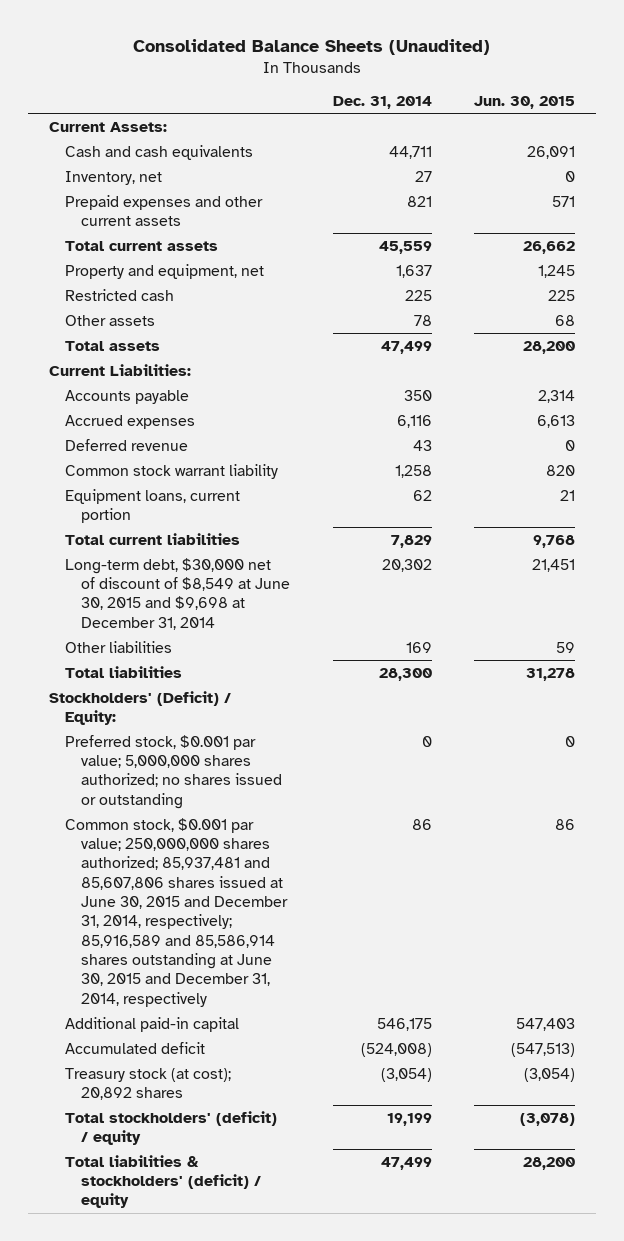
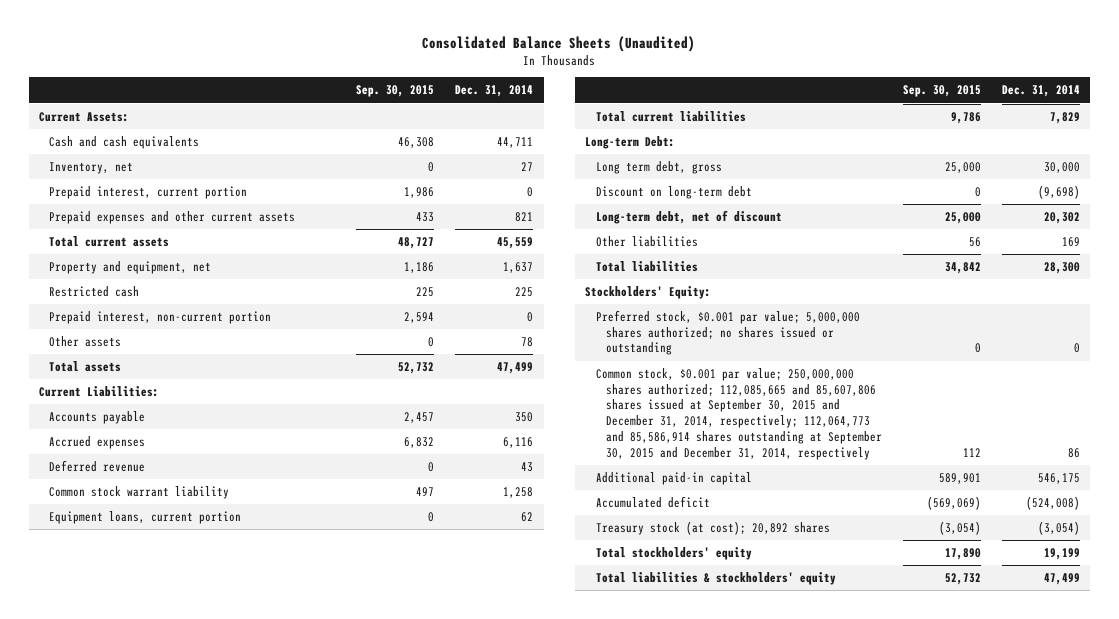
[473,95,575,109] Jun. 30, 2015 -> none
none -> [356,85,435,98] Sep. 30, 2015
none -> [49,186,248,200] Prepaid interest, current portion
none -> [49,311,272,325] Prepaid interest, non-current portion
none -> [585,136,676,150] Long-term Debt:
none -> [595,161,722,175] Long term debt, gross
none -> [595,186,752,200] Discount on long-term debt
[65,557,291,630] Long-term debt, $30,000 net of discount of $8,549 at June 30, 2015 and $9,698 at December 31, 2014 -> [595,210,782,225] Long-term debt, net of discount
[49,690,232,726] Stockholders' (Deficit) / Equity: -> [585,286,712,300] Stockholders' Equity:
[65,817,289,1007] Common stock, $0.001 par value; 250,000,000 shares authorized; 85,937,481 and 85,607,806 shares issued at June 30, 2015 and December 31, 2014, respectively; 85,916,589 and 85,586,914 shares outstanding at June 30, 2015 and December 31, 2014, respectively -> [595,368,882,460] Common stock, $0.001 par value; 250,000,000 shares authorized; 112,085,665 and 85,607,806 shares issued at September 30, 2015 and December 31, 2014, respectively; 112,064,773 and 85,586,914 shares outstanding at September 30, 2015 and December 31, 2014, respectively
[65,1110,278,1146] Total stockholders' (deficit) / equity -> [595,547,752,561] Total stockholders' equity
[65,1154,262,1209] Total liabilities & stockholders' (deficit) / equity -> [595,572,836,586] Total liabilities & stockholders' equity

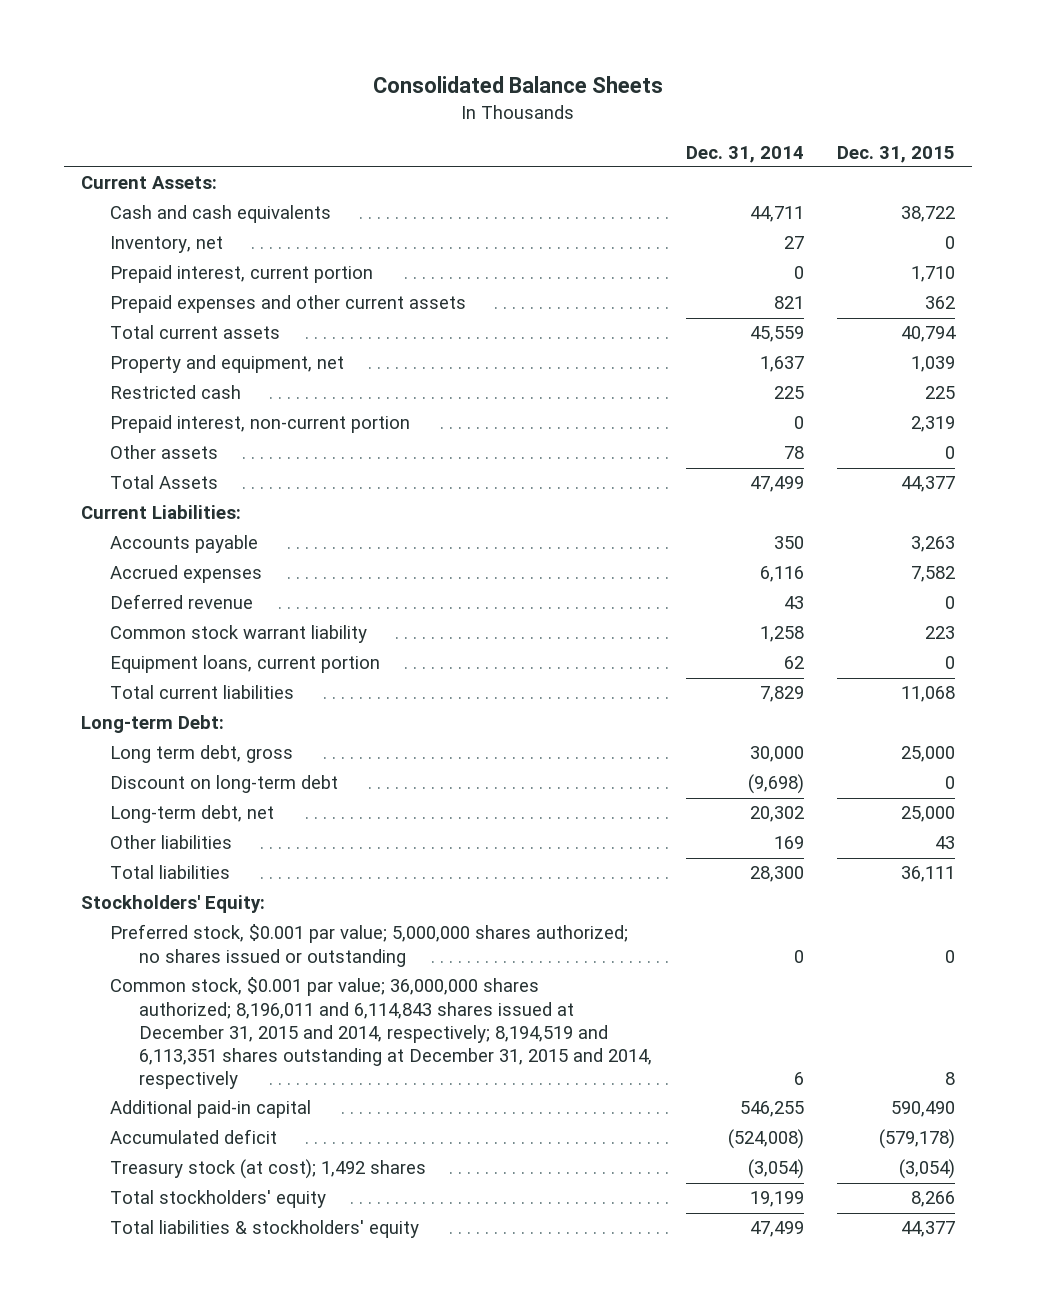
[422,36,696,53] Consolidated Balance Sheets (Unaudited) -> [373,76,664,94] Consolidated Balance Sheets
[356,85,435,98] Sep. 30, 2015 -> none
none -> [837,145,956,163] Dec. 31, 2015
[49,361,122,373] Total assets -> [110,475,219,490] Total Assets
[595,210,782,225] Long-term debt, net of discount -> [110,805,275,824] Long-term debt, net
[595,368,882,460] Common stock, $0.001 par value; 250,000,000 shares authorized; 112,085,665 and 85,607,806 shares issued at September 30, 2015 and December 31, 2014, respectively; 112,064,773 and 85,586,914 shares outstanding at September 30, 2015 and December 31, 2014, respectively -> [110,977,652,1090] Common stock, $0.001 par value; 36,000,000 shares authorized; 8,196,011 and 6,114,843 shares issued at December 31, 2015 and 2014, respectively; 8,194,519 and 6,113,351 shares outstanding at December 31, 2015 and 2014, respectively
[1067,447,1080,458] 86 -> [793,1072,804,1086] 6
[1037,473,1080,485] 546,175 -> [739,1101,804,1118] 546,255
[595,521,830,536] Treasury stock (at cost); 20,892 shares -> [110,1159,427,1180] Treasury stock (at cost); 1,492 shares

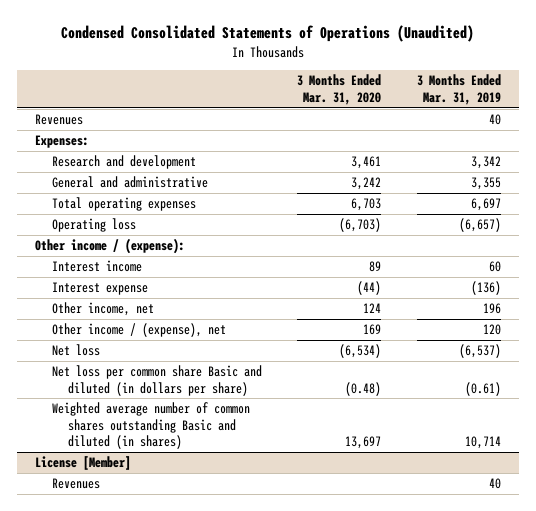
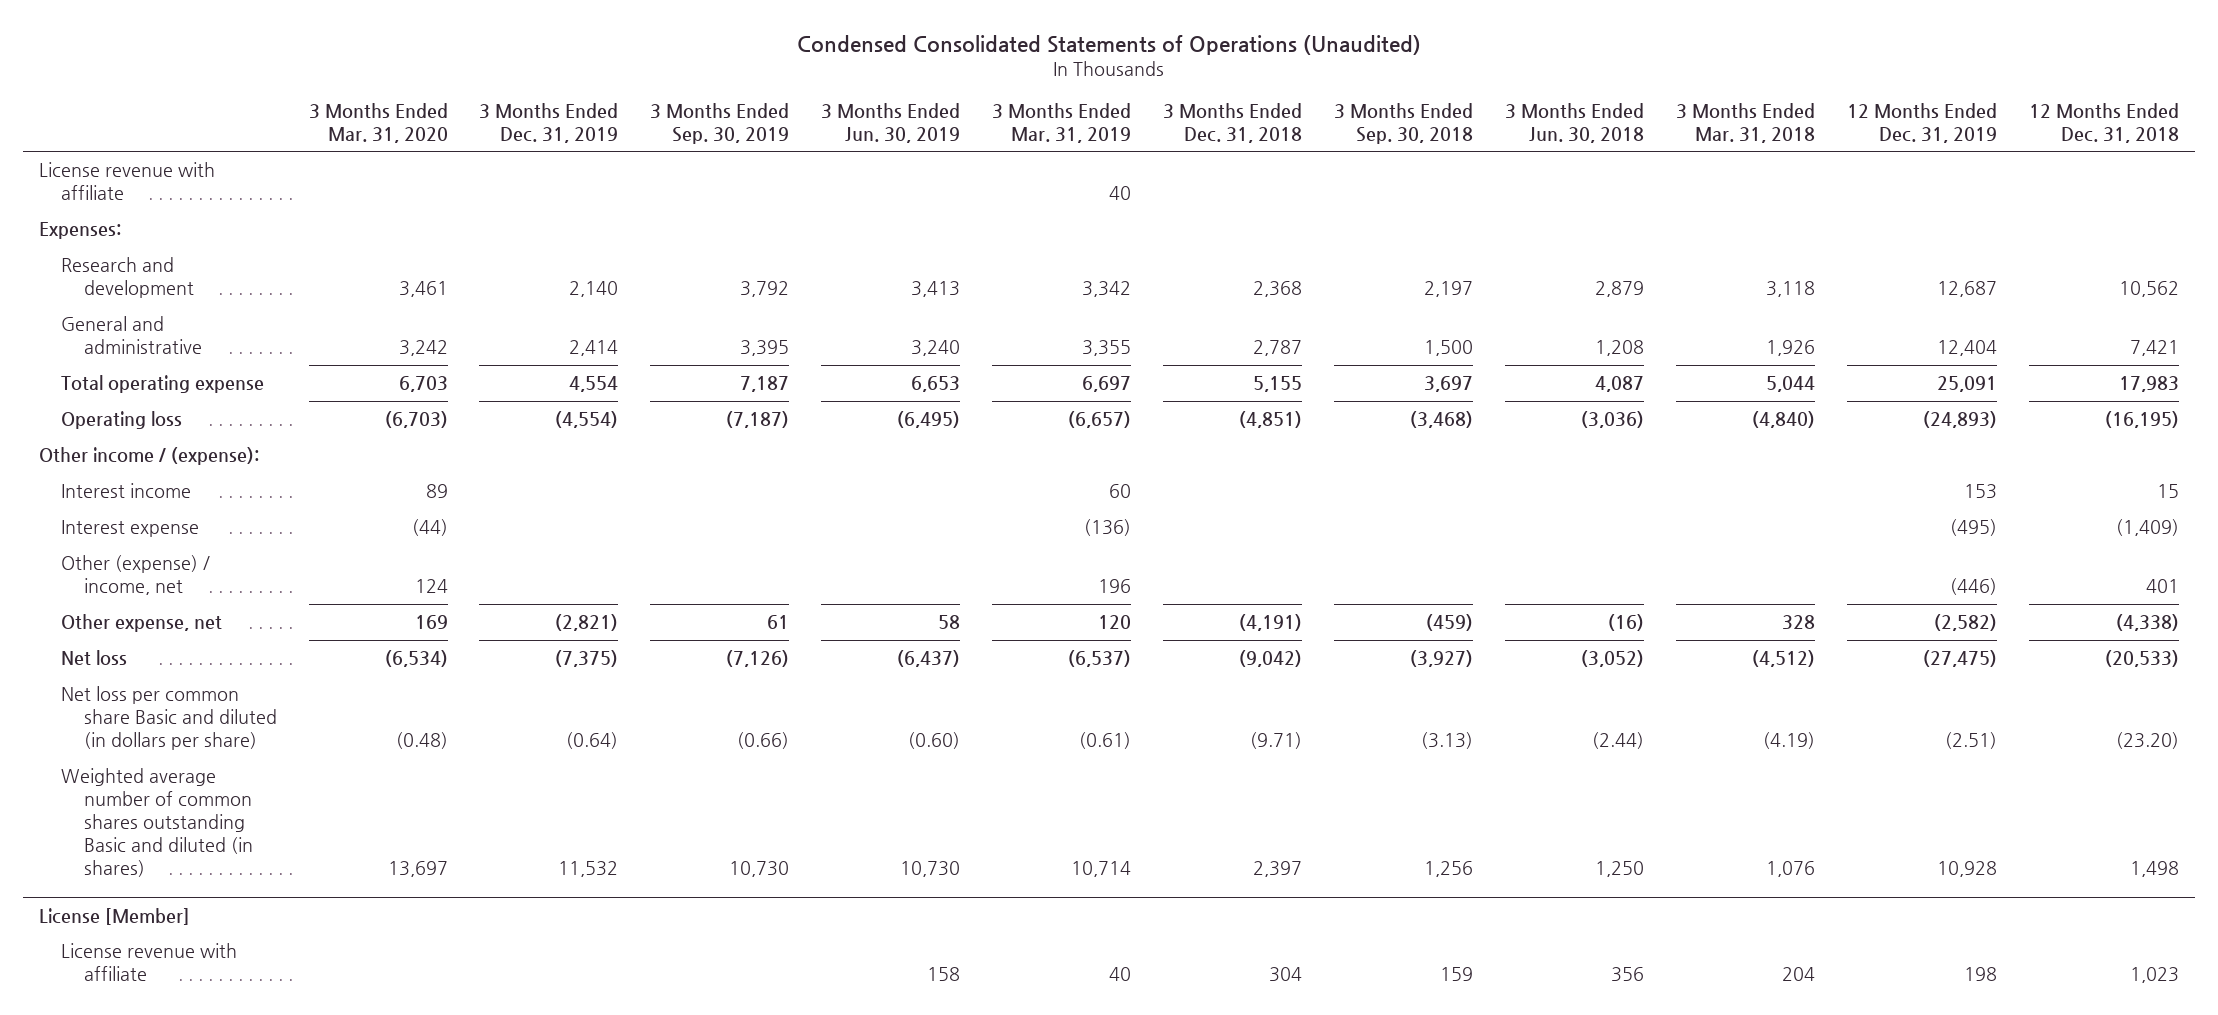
none -> [479,102,619,143] 3 Months Ended Dec. 31, 2019
none -> [650,102,790,144] 3 Months Ended Sep. 30, 2019
none -> [821,102,961,143] 3 Months Ended Jun. 30, 2019
none -> [1163,102,1303,143] 3 Months Ended Dec. 31, 2018
none -> [1334,102,1474,144] 3 Months Ended Sep. 30, 2018
none -> [1505,102,1645,143] 3 Months Ended Jun. 30, 2018
none -> [1676,102,1816,143] 3 Months Ended Mar. 31, 2018
none -> [1847,102,1998,143] 12 Months Ended Dec. 31, 2019
none -> [2028,102,2179,143] 12 Months Ended Dec. 31, 2018
[35,114,84,126] Revenues -> [39,162,216,201] License revenue with affiliate
[51,197,196,212] Total operating expenses -> [61,375,265,394] Total operating expense
[51,302,154,317] Other income, net -> [61,555,211,596] Other (expense) / income, net
[51,323,226,338] Other income / (expense), net -> [61,614,223,633] Other expense, net
[51,478,100,490] Revenues -> [61,943,238,982] License revenue with affiliate

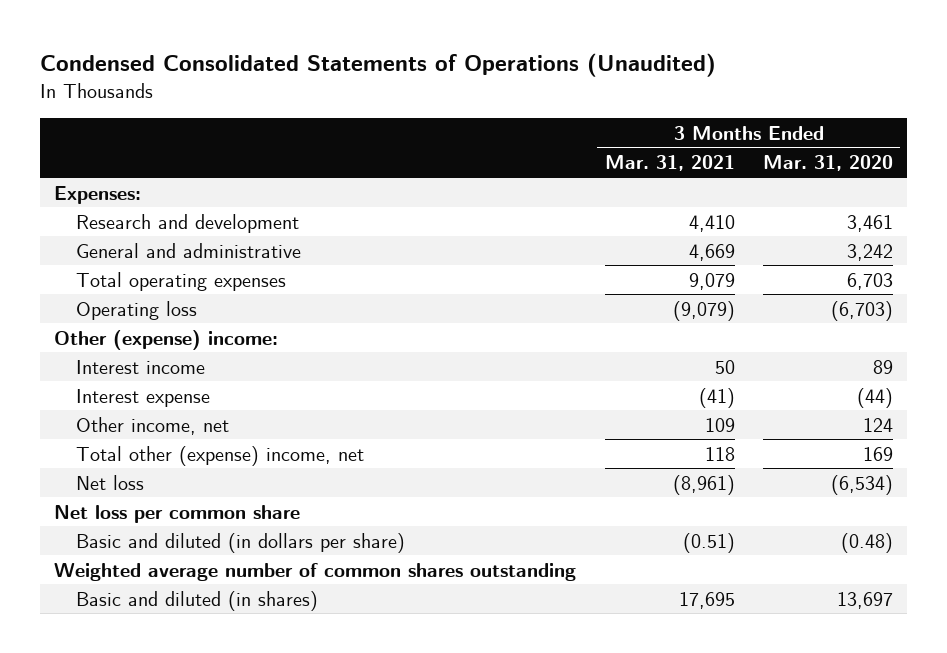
[479,102,619,143] 3 Months Ended Dec. 31, 2019 -> none
[650,102,790,144] 3 Months Ended Sep. 30, 2019 -> none
[821,102,961,143] 3 Months Ended Jun. 30, 2019 -> none
[992,102,1132,143] 3 Months Ended Mar. 31, 2019 -> none
[1163,102,1303,143] 3 Months Ended Dec. 31, 2018 -> none
[1334,102,1474,144] 3 Months Ended Sep. 30, 2018 -> none
[1505,102,1645,143] 3 Months Ended Jun. 30, 2018 -> none
[1676,102,1816,143] 3 Months Ended Mar. 31, 2018 -> none
[1847,102,1998,143] 12 Months Ended Dec. 31, 2019 -> none
[2028,102,2179,143] 12 Months Ended Dec. 31, 2018 -> none
none -> [604,155,735,172] Mar. 31, 2021
[39,162,216,201] License revenue with affiliate -> none
[61,375,265,394] Total operating expense -> [76,271,287,291] Total operating expenses
[39,447,260,466] Other income / (expense): -> [54,329,279,350] Other (expense) income:
[61,555,211,596] Other (expense) / income, net -> [76,416,230,435] Other income, net
[61,614,223,633] Other expense, net -> [76,445,365,466] Total other (expense) income, net
[39,907,191,925] License [Member] -> none
[61,943,238,982] License revenue with affiliate -> none
none -> [54,504,301,523] Net loss per common share
[61,686,277,751] Net loss per common share Basic and diluted (in dollars per share) -> [76,532,406,553] Basic and diluted (in dollars per share)
none -> [54,562,577,581] Weighted average number of common shares outstanding
[61,768,253,878] Weighted average number of common shares outstanding Basic and diluted (in shares) -> [76,590,319,611] Basic and diluted (in shares)

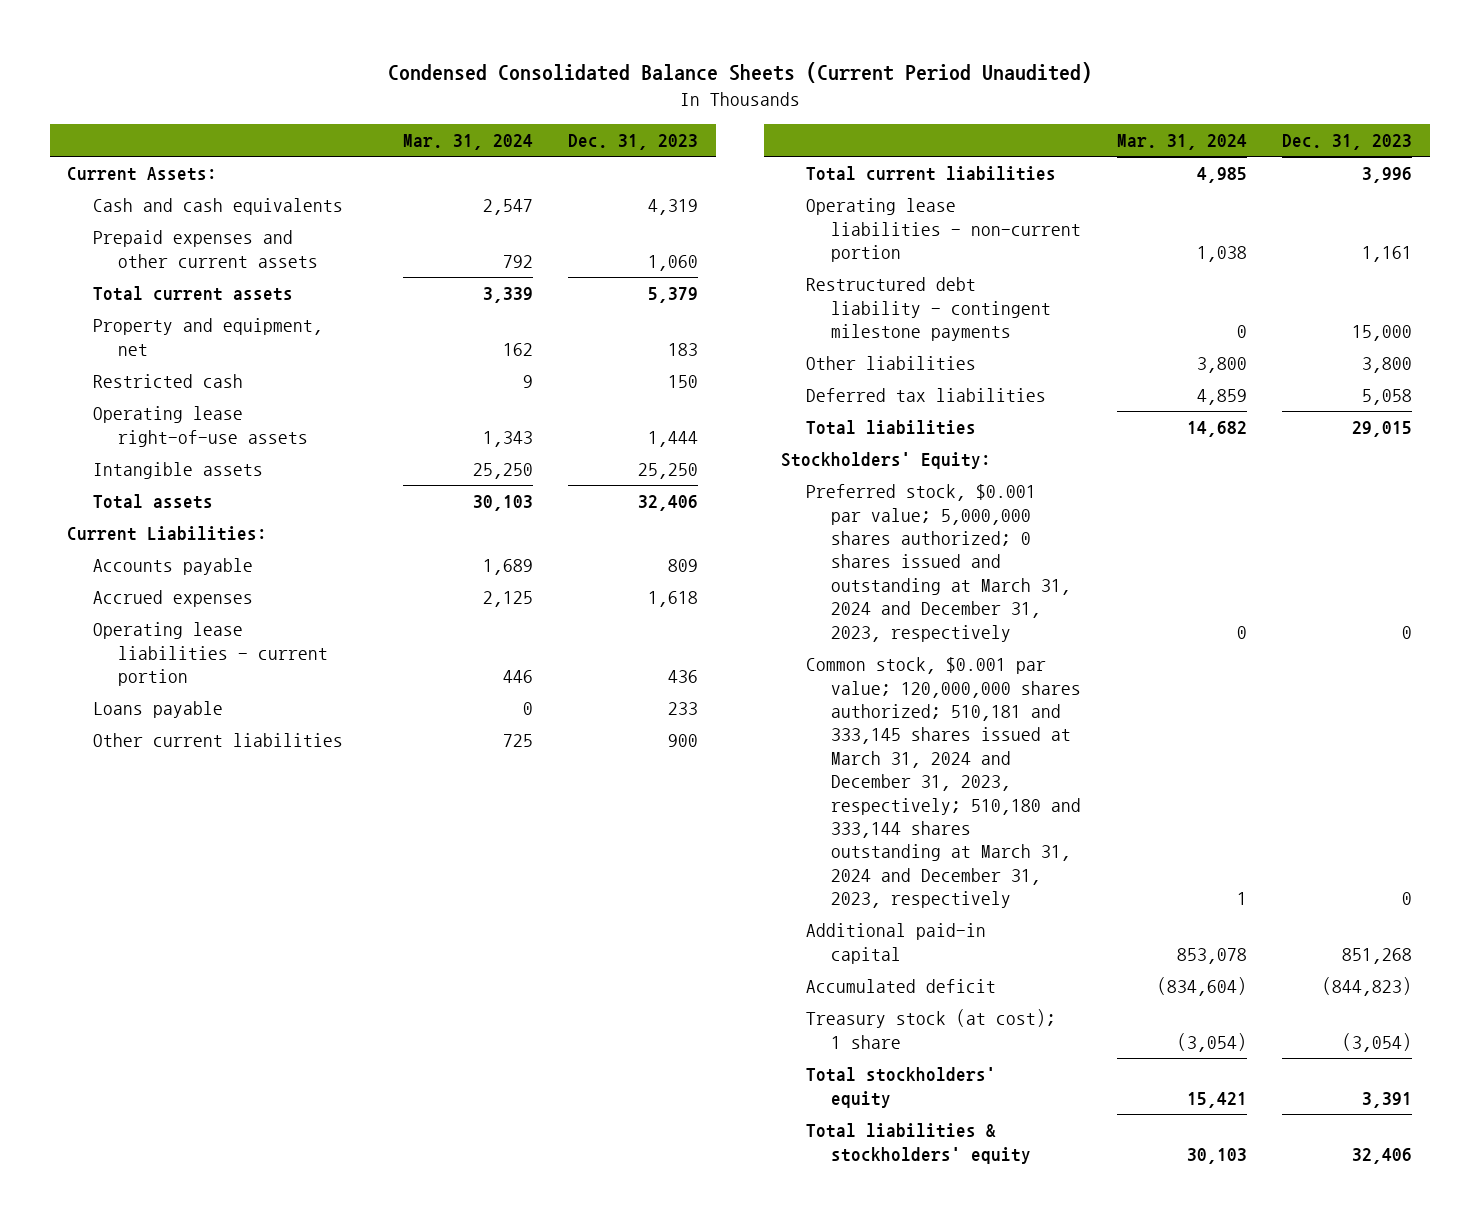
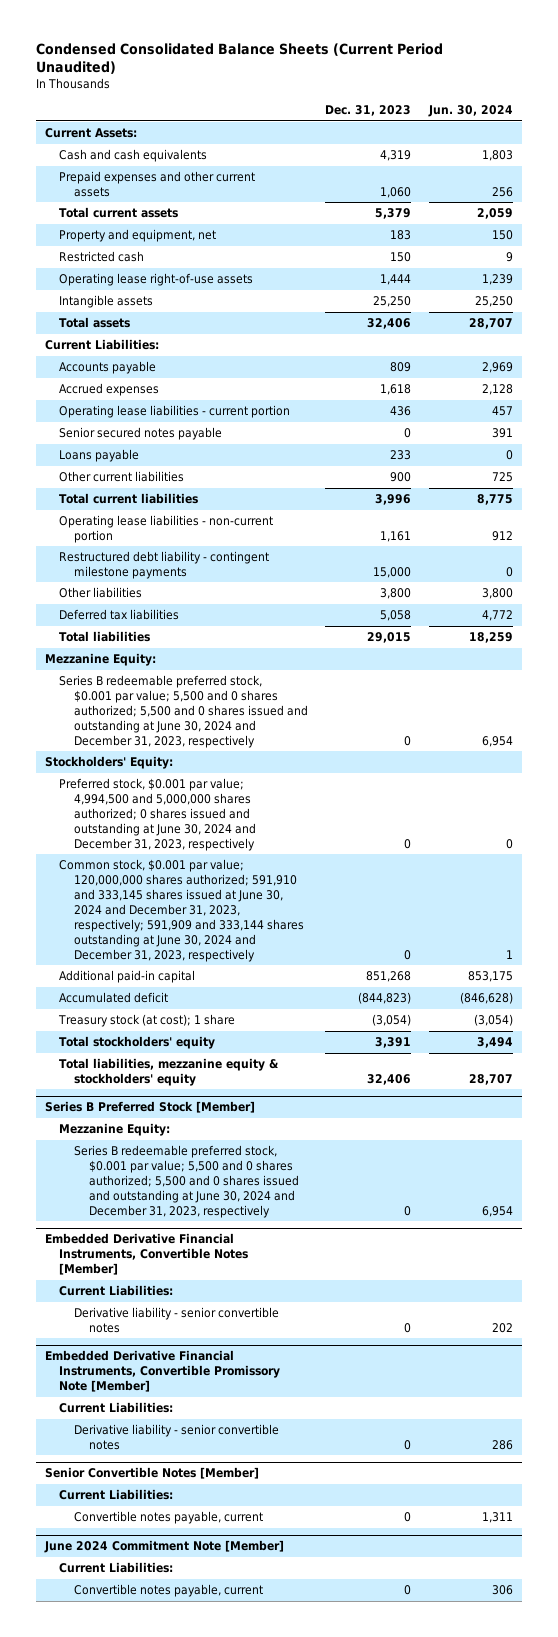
[402,134,533,151] Mar. 31, 2024 -> none
none -> [427,105,513,118] Jun. 30, 2024
none -> [59,426,223,440] Senior secured notes payable
none -> [44,652,156,666] Mezzanine Equity:
none -> [59,674,309,748] Series B redeemable preferred stock, $0.001 par value; 5,500 and 0 shares authorized; 5,500 and 0 shares issued and outstanding at June 30, 2024 and December 31, 2023, respectively
[806,484,1072,642] Preferred stock, $0.001 par value; 5,000,000 shares authorized; 0 shares issued and outstanding at March 31, 2024 and December 31, 2023, respectively -> [59,777,257,851] Preferred stock, $0.001 par value; 4,994,500 and 5,000,000 shares authorized; 0 shares issued and outstanding at June 30, 2024 and December 31, 2023, respectively
[806,657,1082,909] Common stock, $0.001 par value; 120,000,000 shares authorized; 510,181 and 333,145 shares issued at March 31, 2024 and December 31, 2023, respectively; 510,180 and 333,144 shares outstanding at March 31, 2024 and December 31, 2023, respectively -> [59,858,305,962] Common stock, $0.001 par value; 120,000,000 shares authorized; 591,910 and 333,145 shares issued at June 30, 2024 and December 31, 2023, respectively; 591,909 and 333,144 shares outstanding at June 30, 2024 and December 31, 2023, respectively
[806,1123,1032,1164] Total liabilities & stockholders' equity -> [59,1057,279,1086] Total liabilities, mezzanine equity & stockholders' equity
none -> [44,1101,255,1114] Series B Preferred Stock [Member]
none -> [59,1122,171,1136] Mezzanine Equity:
none -> [74,1144,299,1218] Series B redeemable preferred stock, $0.001 par value; 5,500 and 0 shares authorized; 5,500 and 0 shares issued and outstanding at June 30, 2024 and December 31, 2023, respectively
none -> [44,1233,249,1276] Embedded Derivative Financial Instruments, Convertible Notes [Member]
none -> [59,1284,174,1296] Current Liabilities:
none -> [74,1306,280,1333] Derivative liability - senior convertible notes
none -> [44,1350,281,1393] Embedded Derivative Financial Instruments, Convertible Promissory Note [Member]
none -> [59,1401,174,1413] Current Liabilities:
none -> [74,1423,280,1450] Derivative liability - senior convertible notes
none -> [44,1467,259,1480] Senior Convertible Notes [Member]
none -> [59,1488,174,1500] Current Liabilities:
none -> [74,1510,264,1524] Convertible notes payable, current
none -> [43,1540,284,1554] June 2024 Commitment Note [Member]
none -> [59,1561,174,1573] Current Liabilities:
none -> [74,1583,264,1597] Convertible notes payable, current

